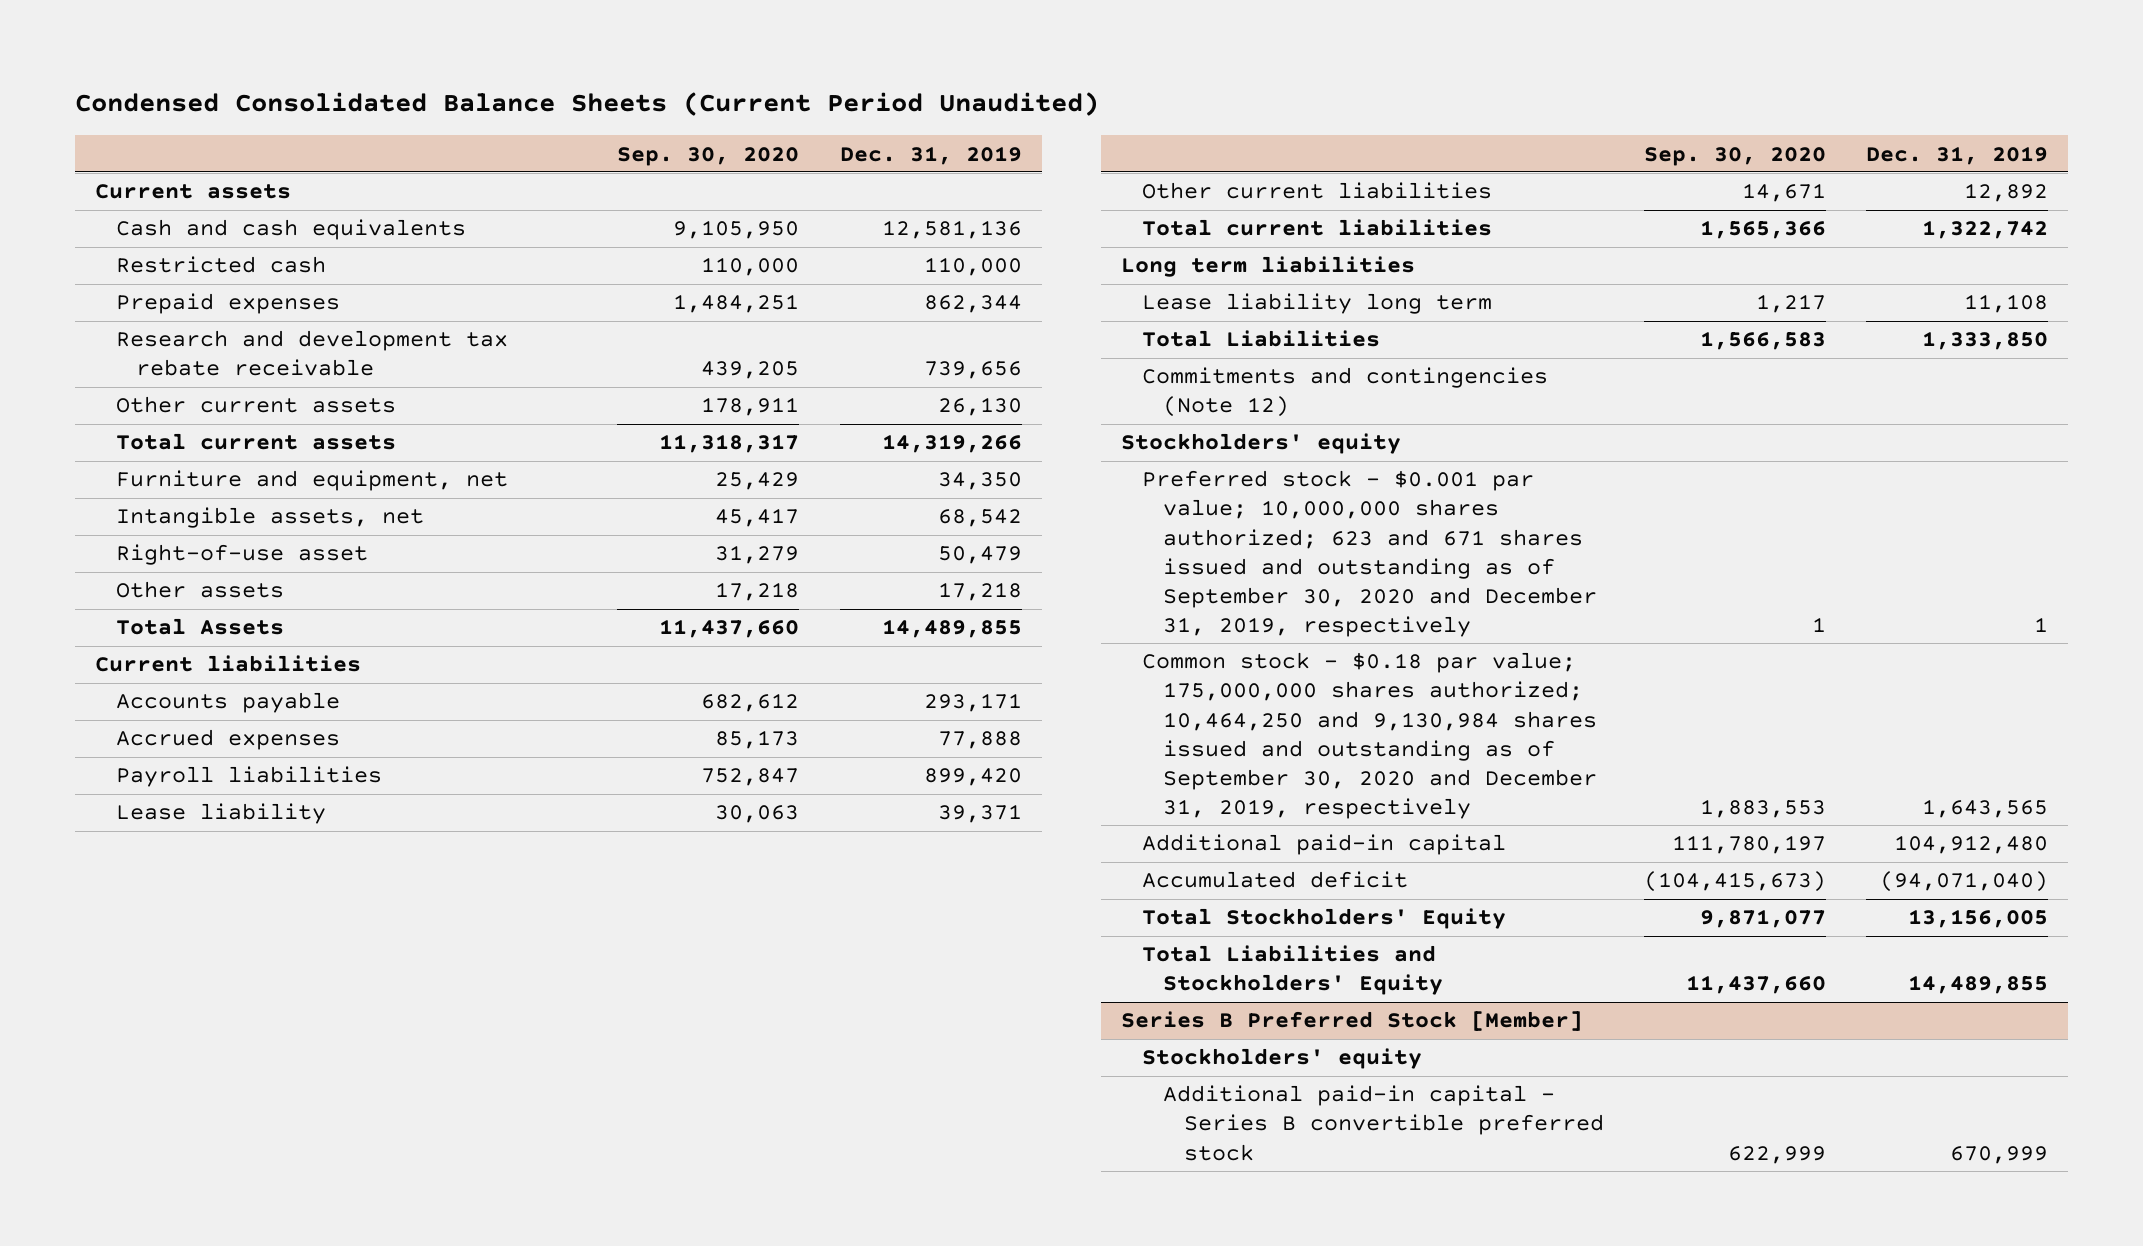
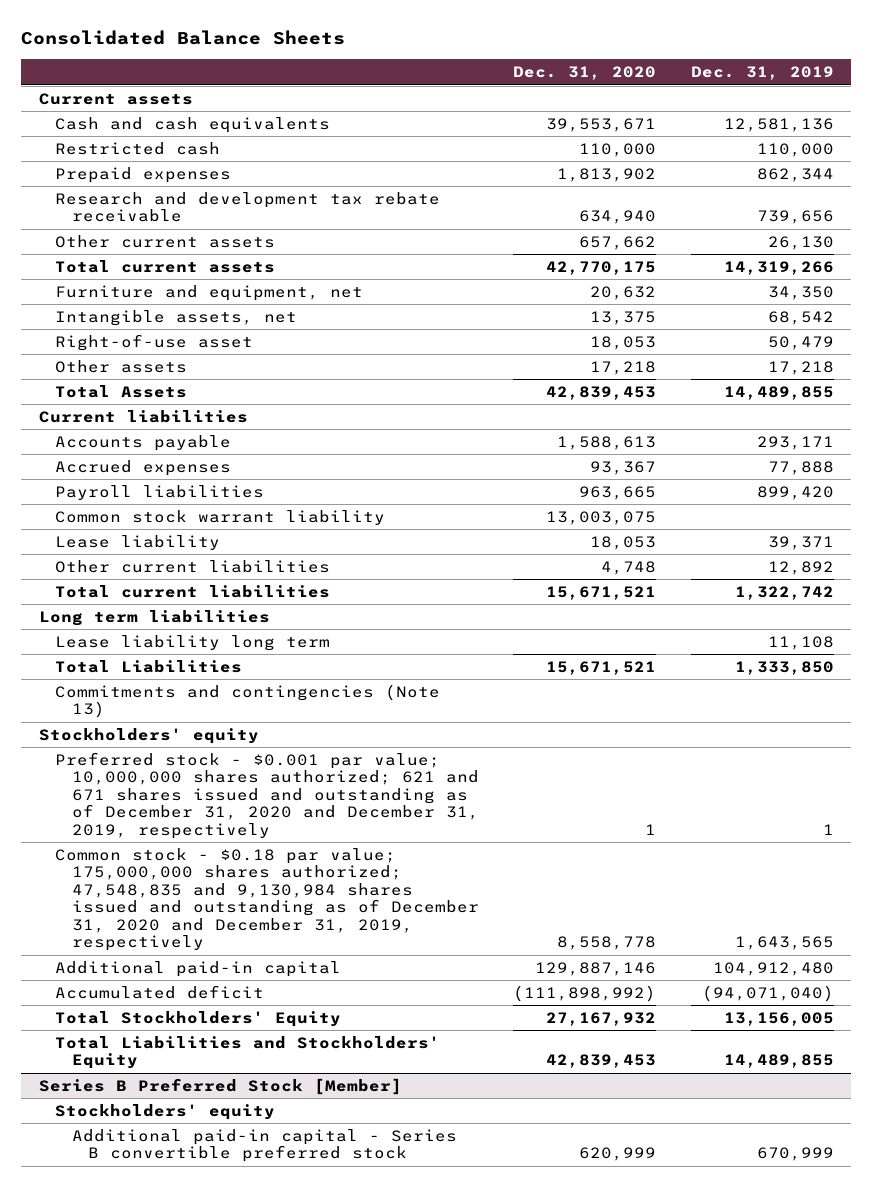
[74,92,1099,117] Condensed Consolidated Balance Sheets (Current Period Unaudited) -> [21,30,346,46] Consolidated Balance Sheets
[617,146,800,166] Sep. 30, 2020 -> none
none -> [513,66,657,81] Dec. 31, 2020
none -> [55,509,386,525] Common stock warrant liability
[1142,367,1549,418] Commitments and contingencies (Note 12) -> [55,683,441,719] Commitments and contingencies (Note 13)
[1142,470,1597,637] Preferred stock - $0.001 par value; 10,000,000 shares authorized; 623 and 671 shares issued and outstanding as of September 30, 2020 and December 31, 2019, respectively -> [55,751,479,839] Preferred stock - $0.001 par value; 10,000,000 shares authorized; 621 and 671 shares issued and outstanding as of December 31, 2020 and December 31, 2019, respectively
[1142,652,1597,819] Common stock - $0.18 par value; 175,000,000 shares authorized; 10,464,250 and 9,130,984 shares issued and outstanding as of September 30, 2020 and December 31, 2019, respectively -> [55,847,479,952] Common stock - $0.18 par value; 175,000,000 shares authorized; 47,548,835 and 9,130,984 shares issued and outstanding as of December 31, 2020 and December 31, 2019, respectively

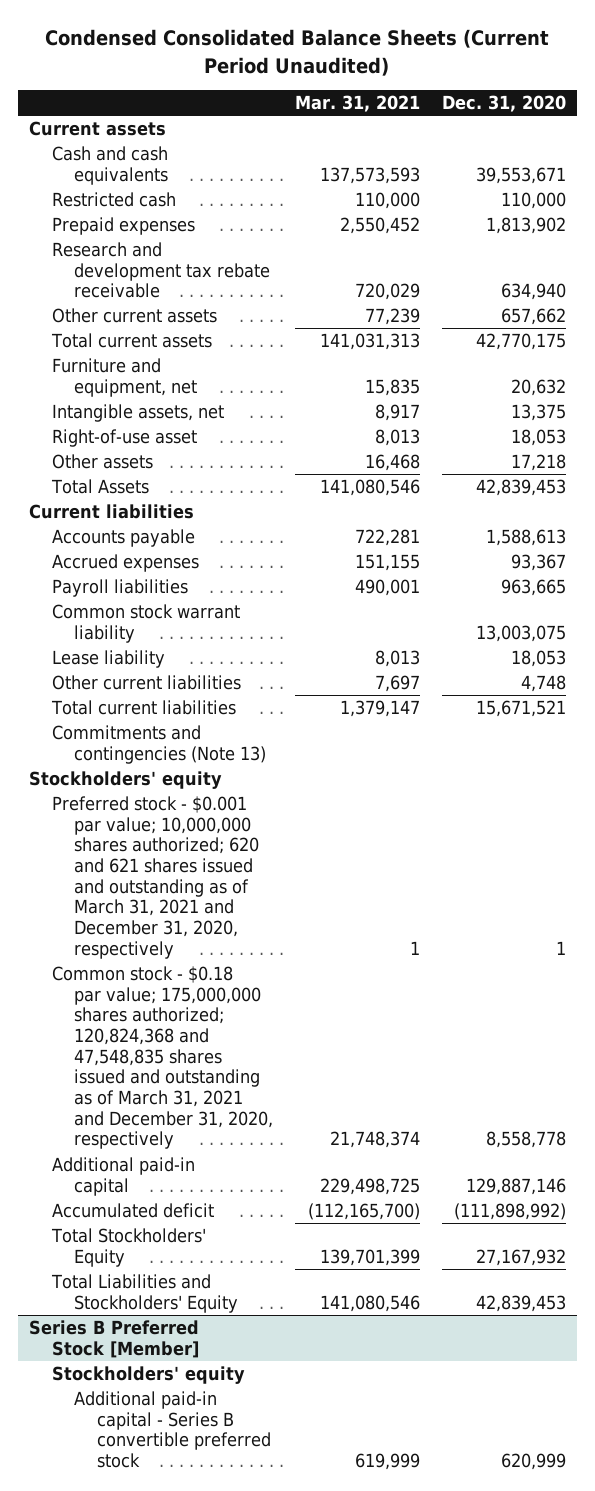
[21,30,346,46] Consolidated Balance Sheets -> [45,29,550,76] Condensed Consolidated Balance Sheets (Current Period Unaudited)
[690,66,834,81] Dec. 31, 2019 -> none
none -> [294,95,420,113] Mar. 31, 2021
[38,609,270,626] Long term liabilities -> none
[55,634,331,651] Lease liability long term -> none
[55,659,243,673] Total Liabilities -> none
[55,751,479,839] Preferred stock - $0.001 par value; 10,000,000 shares authorized; 621 and 671 shares issued and outstanding as of December 31, 2020 and December 31, 2019, respectively -> [51,795,260,959] Preferred stock - $0.001 par value; 10,000,000 shares authorized; 620 and 621 shares issued and outstanding as of March 31, 2021 and December 31, 2020, respectively
[55,847,479,952] Common stock - $0.18 par value; 175,000,000 shares authorized; 47,548,835 and 9,130,984 shares issued and outstanding as of December 31, 2020 and December 31, 2019, respectively -> [51,965,274,1150] Common stock - $0.18 par value; 175,000,000 shares authorized; 120,824,368 and 47,548,835 shares issued and outstanding as of March 31, 2021 and December 31, 2020, respectively

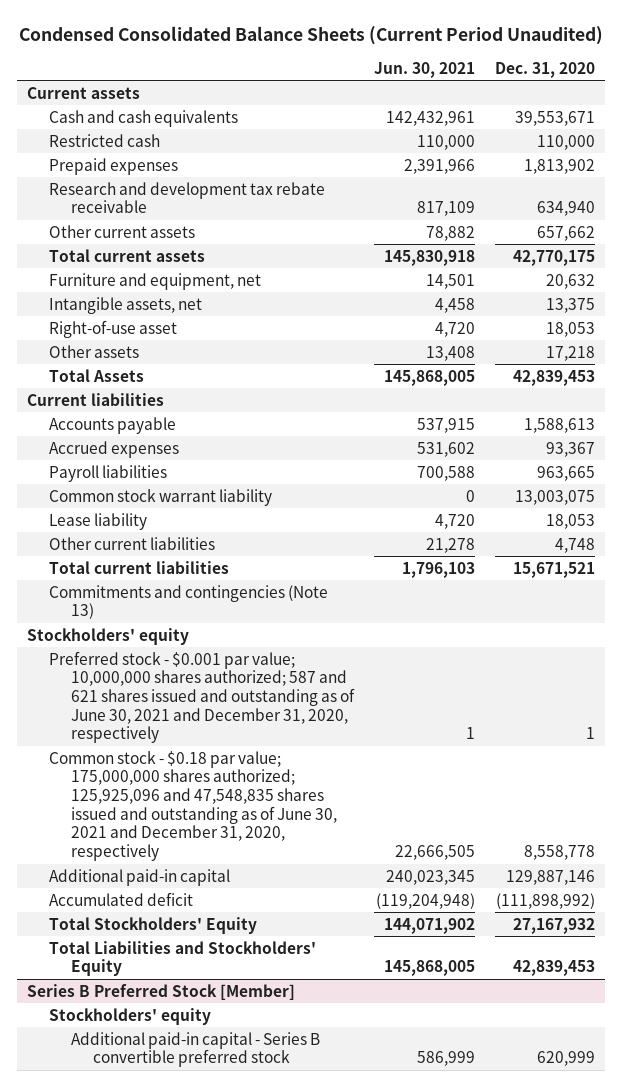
[294,95,420,113] Mar. 31, 2021 -> none
none -> [373,61,475,78] Jun. 30, 2021
[51,795,260,959] Preferred stock - $0.001 par value; 10,000,000 shares authorized; 620 and 621 shares issued and outstanding as of March 31, 2021 and December 31, 2020, respectively -> [48,650,355,744] Preferred stock - $0.001 par value; 10,000,000 shares authorized; 587 and 621 shares issued and outstanding as of June 30, 2021 and December 31, 2020, respectively
[51,965,274,1150] Common stock - $0.18 par value; 175,000,000 shares authorized; 120,824,368 and 47,548,835 shares issued and outstanding as of March 31, 2021 and December 31, 2020, respectively -> [48,750,337,862] Common stock - $0.18 par value; 175,000,000 shares authorized; 125,925,096 and 47,548,835 shares issued and outstanding as of June 30, 2021 and December 31, 2020, respectively

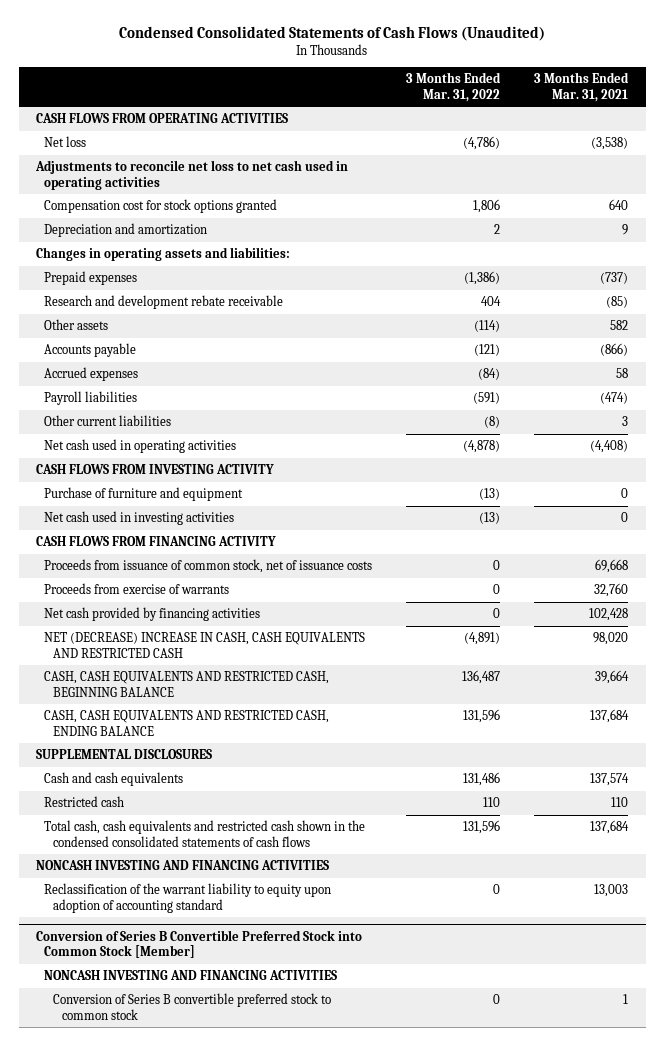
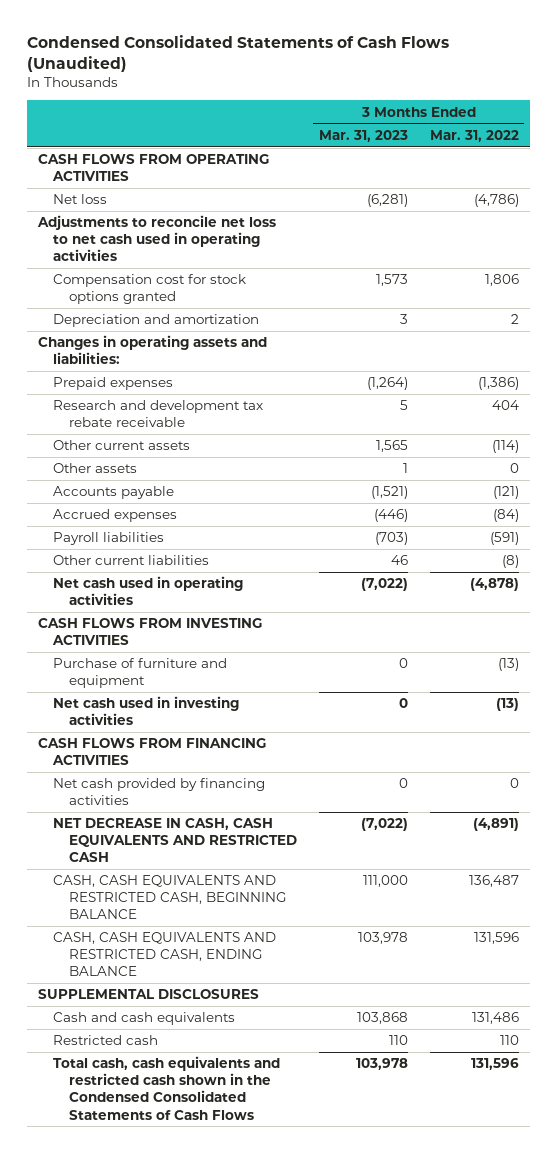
[534,72,630,102] 3 Months Ended Mar. 31, 2021 -> none
none -> [318,130,408,143] Mar. 31, 2023
[44,295,284,310] Research and development rebate receivable -> [53,400,264,428] Research and development tax rebate receivable
none -> [53,440,191,451] Other current assets
[474,320,501,333] (114) -> [509,463,519,474] 0
[35,464,274,475] CASH FLOWS FROM INVESTING ACTIVITY -> [37,618,262,646] CASH FLOWS FROM INVESTING ACTIVITIES
[44,559,373,574] Proceeds from issuance of common stock, net of issuance costs -> none
[44,583,230,595] Proceeds from exercise of warrants -> none
[35,536,276,547] CASH FLOWS FROM FINANCING ACTIVITY -> [37,738,266,766] CASH FLOWS FROM FINANCING ACTIVITIES
[44,632,366,658] NET (DECREASE) INCREASE IN CASH, CASH EQUIVALENTS AND RESTRICTED CASH -> [53,818,297,863] NET DECREASE IN CASH, CASH EQUIVALENTS AND RESTRICTED CASH
[35,860,329,871] NONCASH INVESTING AND FINANCING ACTIVITIES -> none
[44,883,332,913] Reclassification of the warrant liability to equity upon adoption of accounting standard -> none
[35,929,362,959] Conversion of Series B Convertible Preferred Stock into Common Stock [Member] -> none
[44,970,338,981] NONCASH INVESTING AND FINANCING ACTIVITIES -> none
[53,993,332,1020] Conversion of Series B convertible preferred stock to common stock -> none
[44,820,366,847] Total cash, cash equivalents and restricted cash shown in the condensed consolidated statements of cash flows -> [53,1056,281,1120] Total cash, cash equivalents and restricted cash shown in the Condensed Consolidated Statements of Cash Flows

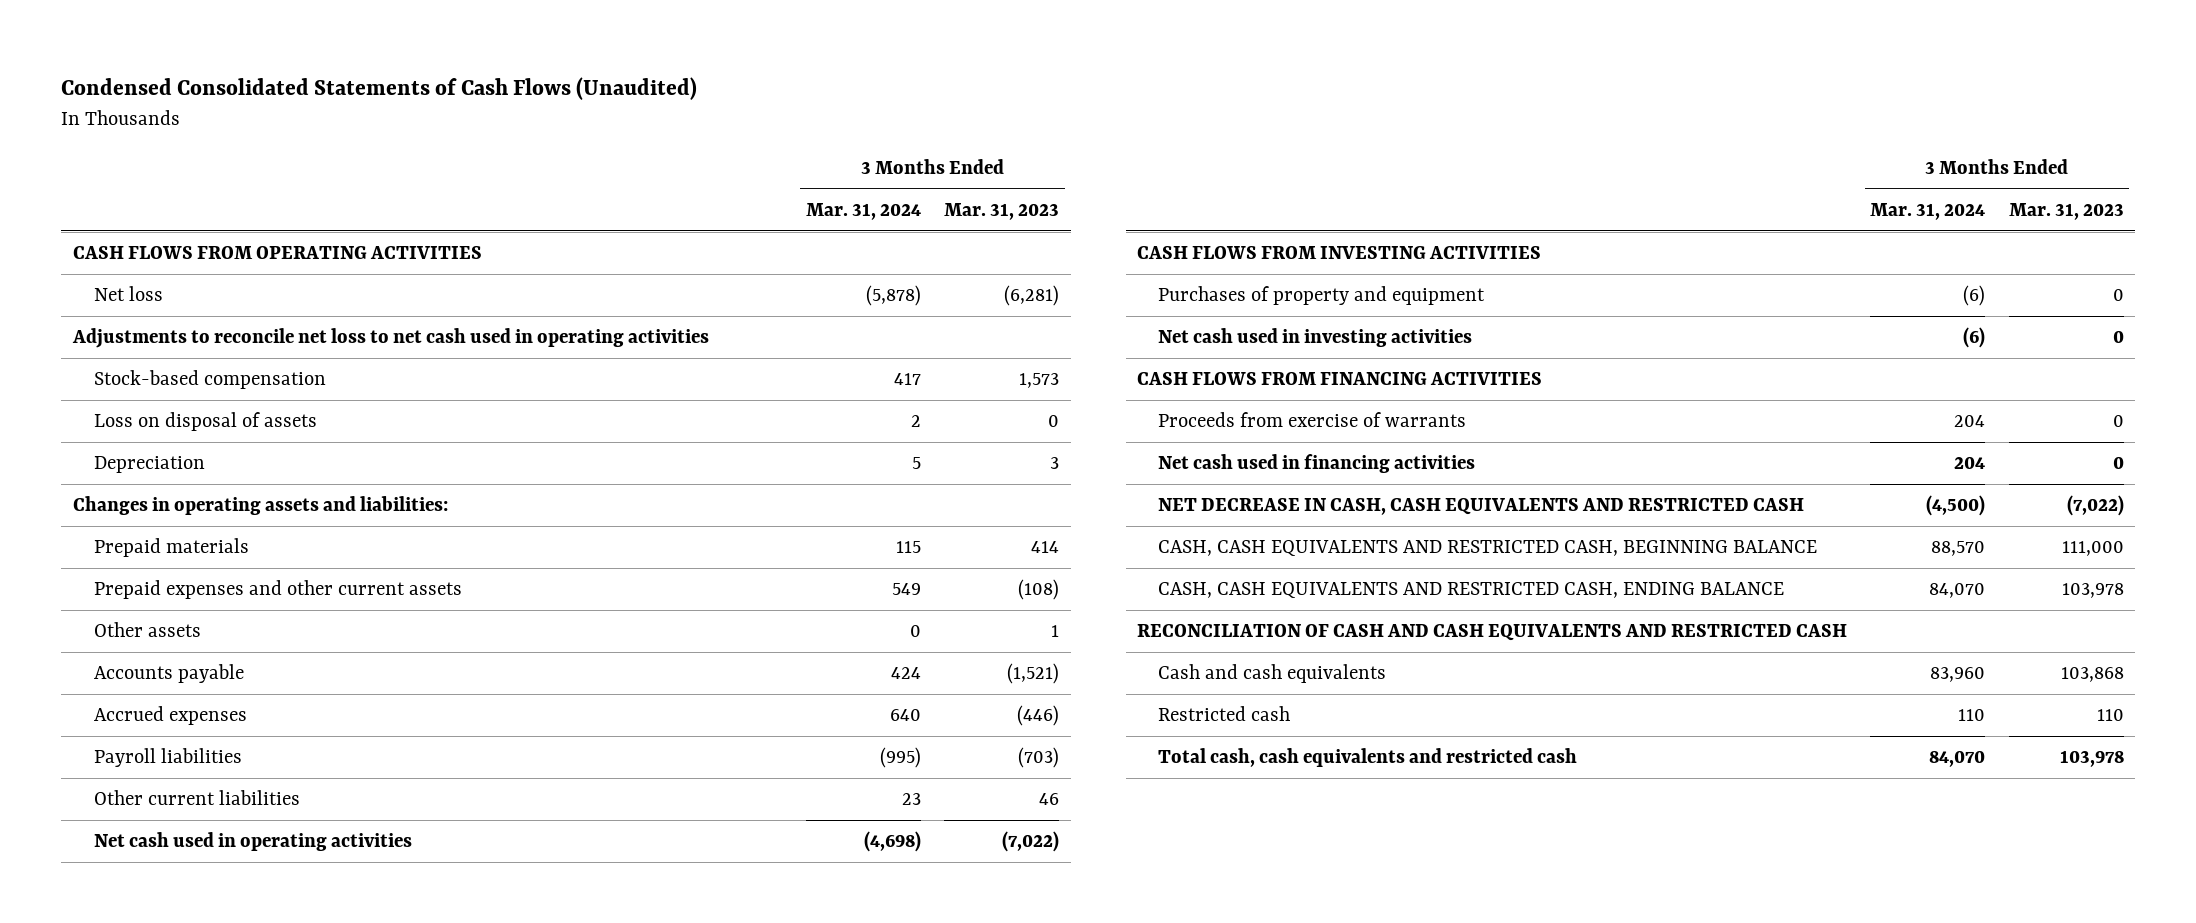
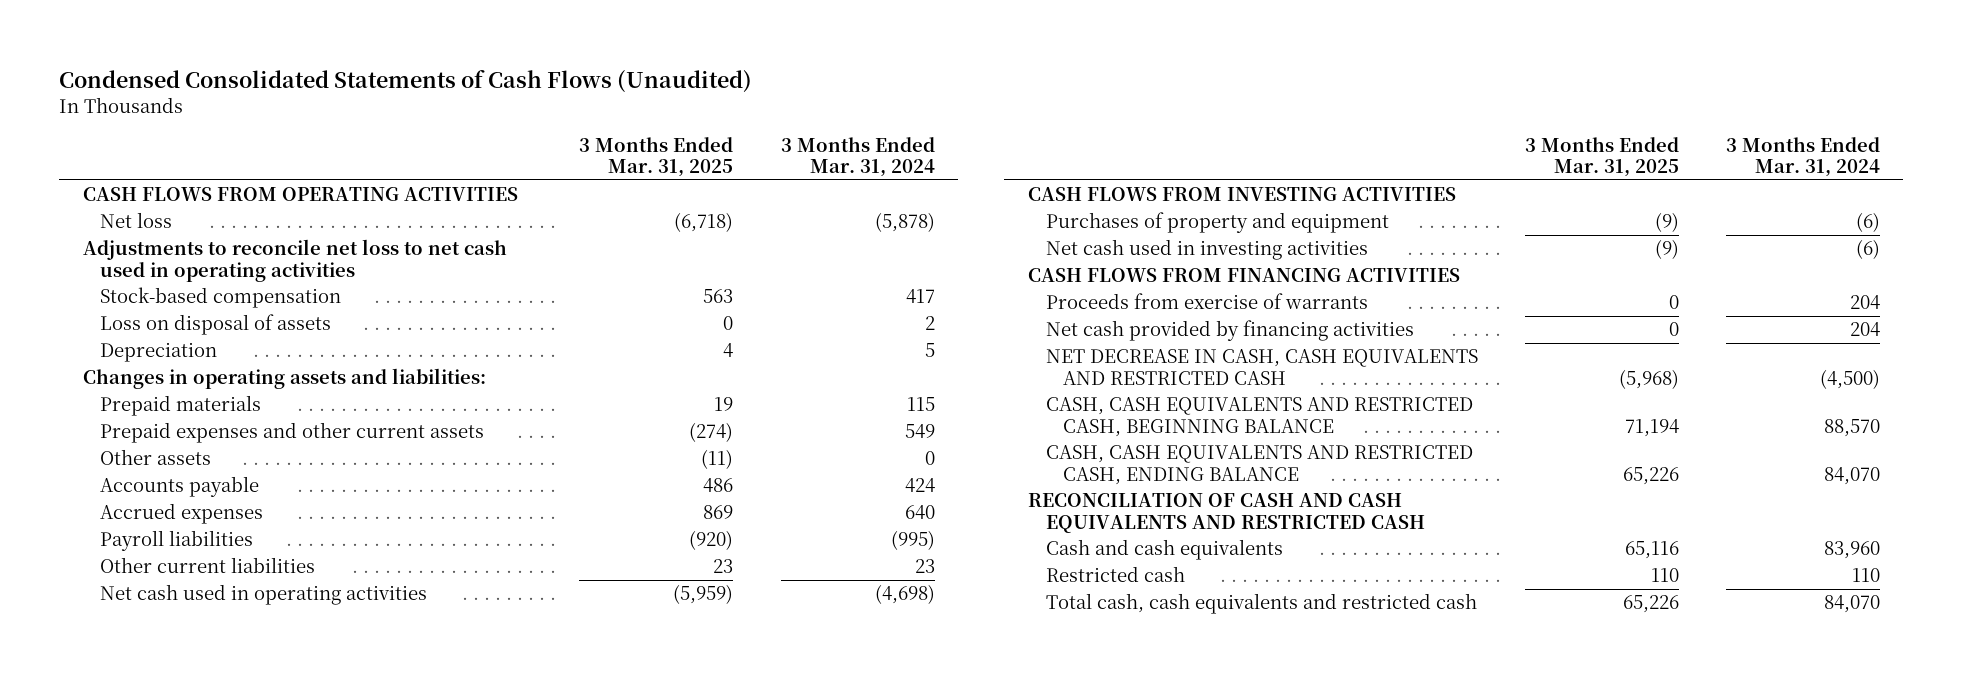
[944,202,1060,220] Mar. 31, 2023 -> none
none -> [579,136,734,178] 3 Months Ended Mar. 31, 2025
[1158,454,1476,474] Net cash used in financing activities -> [1045,320,1414,342] Net cash provided by financing activities

